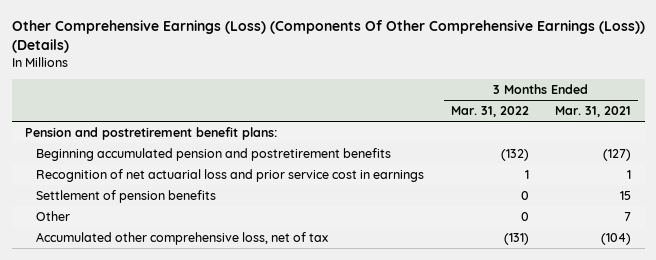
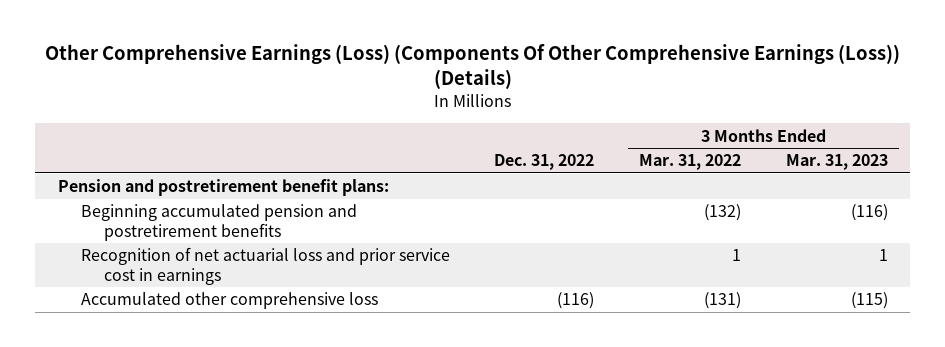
[555,105,632,117] Mar. 31, 2021 -> none
none -> [494,154,595,171] Dec. 31, 2022
none -> [785,154,888,171] Mar. 31, 2023
[36,189,217,203] Settlement of pension benefits -> none
[36,210,71,221] Other -> none
[36,231,329,245] Accumulated other comprehensive loss, net of tax -> [80,292,378,310] Accumulated other comprehensive loss

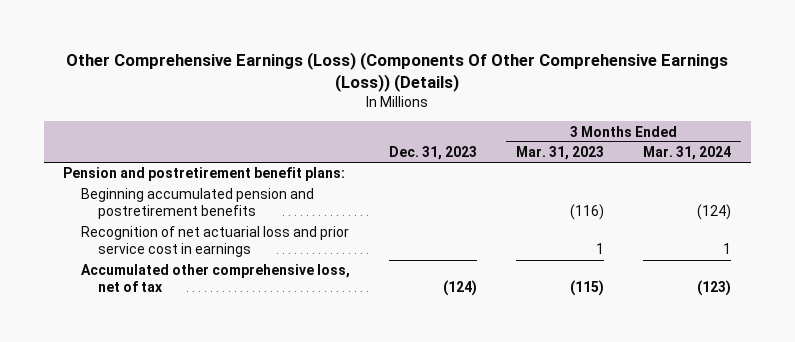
[494,154,595,171] Dec. 31, 2022 -> none
[639,154,742,171] Mar. 31, 2022 -> none
none -> [388,146,477,161] Dec. 31, 2023
none -> [643,146,732,161] Mar. 31, 2024
[80,292,378,310] Accumulated other comprehensive loss -> [80,264,350,293] Accumulated other comprehensive loss, net of tax

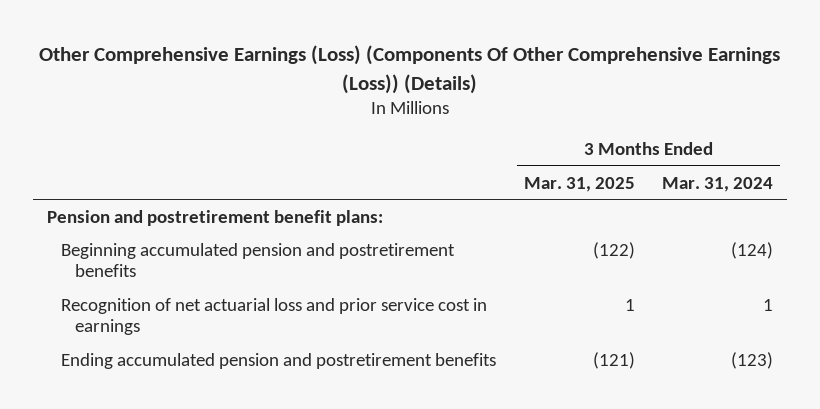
[388,146,477,161] Dec. 31, 2023 -> none
[516,146,605,161] Mar. 31, 2023 -> none
none -> [523,176,635,192] Mar. 31, 2025
[80,264,350,293] Accumulated other comprehensive loss, net of tax -> [60,352,496,369] Ending accumulated pension and postretirement benefits

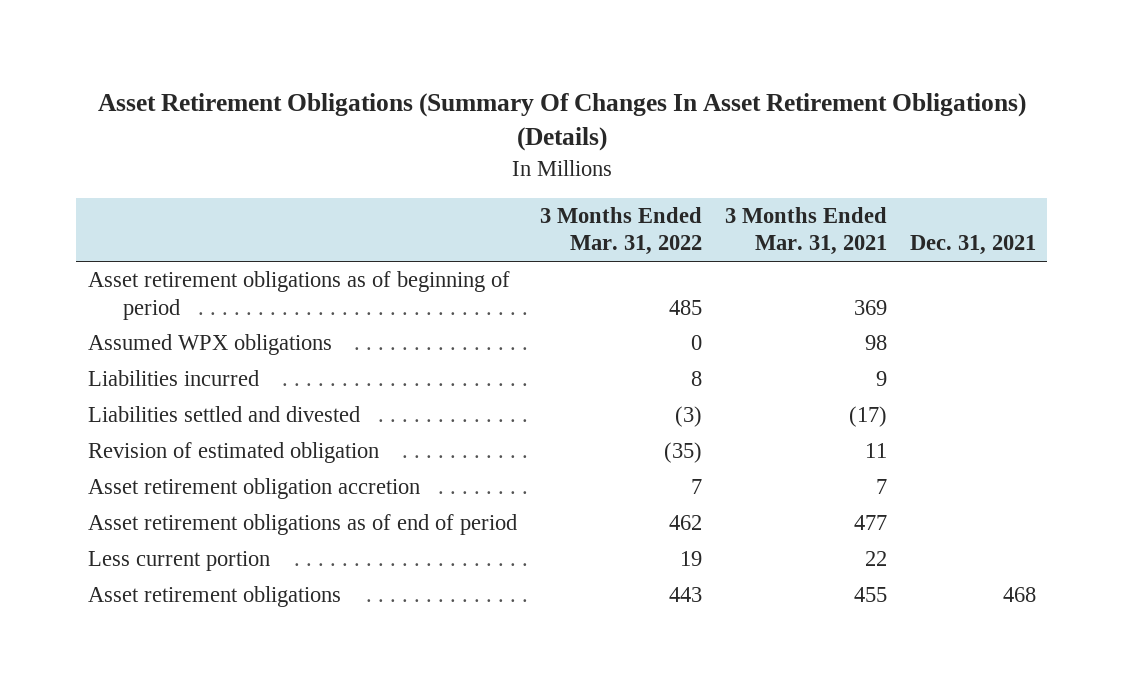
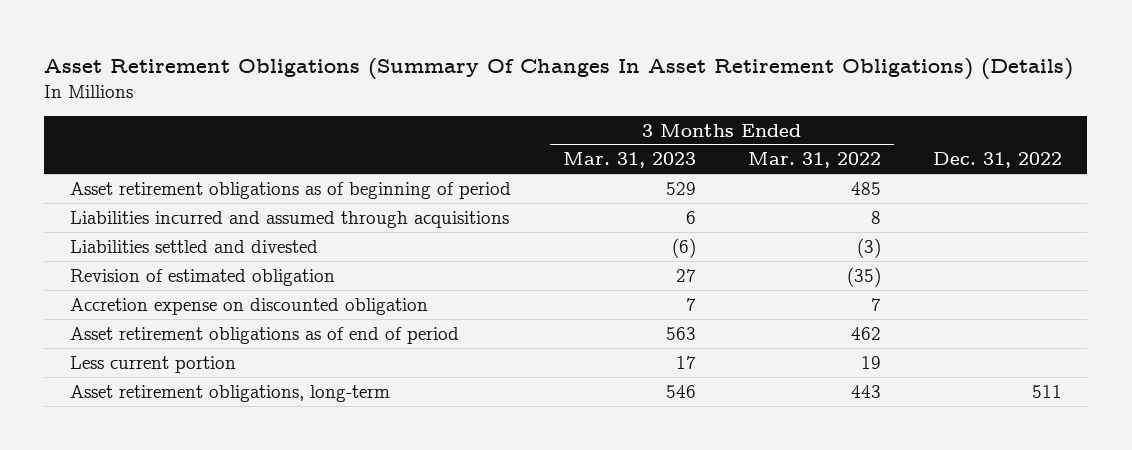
[724,206,887,256] 3 Months Ended Mar. 31, 2021 -> none
[909,235,1036,256] Dec. 31, 2021 -> none
none -> [563,152,697,169] Mar. 31, 2023
none -> [932,152,1062,169] Dec. 31, 2022
[87,334,332,356] Assumed WPX obligations -> none
[87,370,259,387] Liabilities incurred -> [70,210,510,228] Liabilities incurred and assumed through acquisitions
[87,478,420,500] Asset retirement obligation accretion -> [70,297,429,315] Accretion expense on discounted obligation
[87,586,341,608] Asset retirement obligations -> [70,384,391,402] Asset retirement obligations, long-term

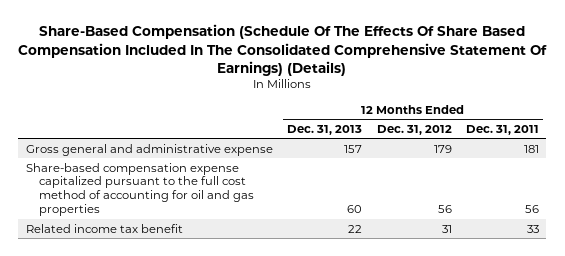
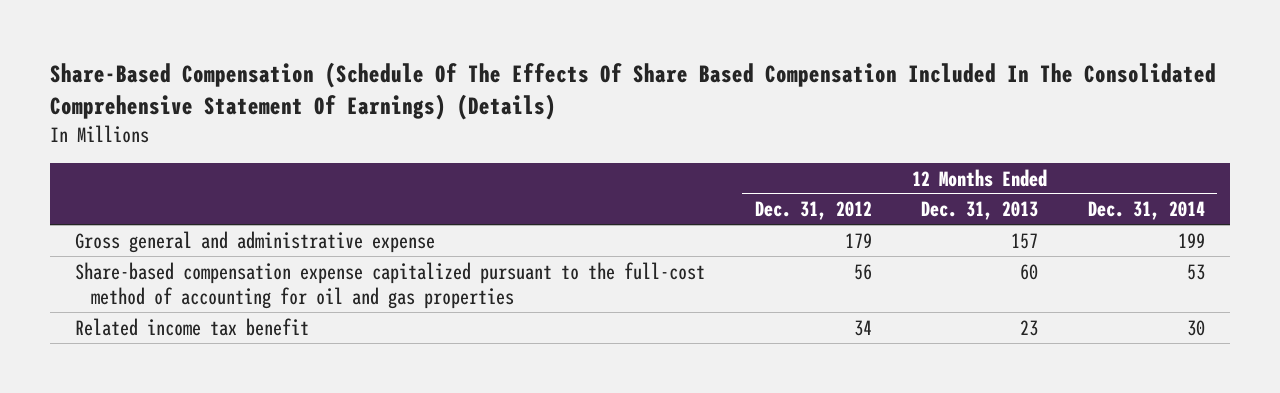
[466,124,540,135] Dec. 31, 2011 -> none
none -> [1087,201,1205,221] Dec. 31, 2014
[25,162,254,217] Share-based compensation expense capitalized pursuant to the full cost method of accounting for oil and gas properties -> [75,261,706,309] Share-based compensation expense capitalized pursuant to the full-cost method of accounting for oil and gas properties
[348,224,363,233] 22 -> [1020,319,1039,336] 23
[441,224,452,233] 31 -> [853,319,872,336] 34

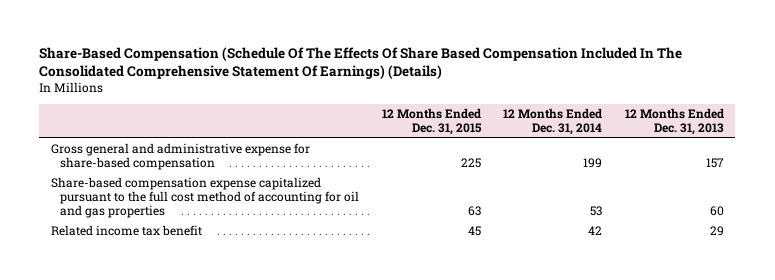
[754,201,872,221] Dec. 31, 2012 -> none
none -> [381,108,482,136] 12 Months Ended Dec. 31, 2015
[75,230,436,253] Gross general and administrative expense -> [50,143,310,171] Gross general and administrative expense for share-based compensation
[75,261,706,309] Share-based compensation expense capitalized pursuant to the full-cost method of accounting for oil and gas properties -> [50,177,359,218] Share-based compensation expense capitalized pursuant to the full cost method of accounting for oil and gas properties
[1020,319,1039,336] 23 -> [710,226,725,237] 29
[1186,319,1205,336] 30 -> [588,226,603,236] 42

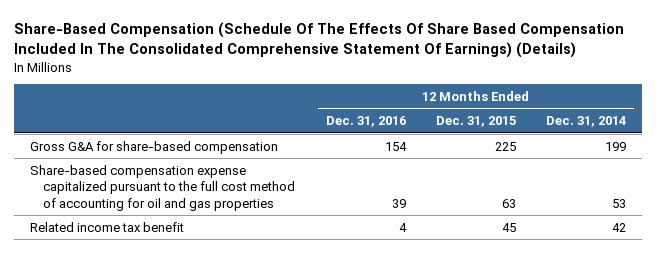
[625,108,725,136] 12 Months Ended Dec. 31, 2013 -> none
none -> [325,116,406,128] Dec. 31, 2016
[50,143,310,171] Gross general and administrative expense for share-based compensation -> [29,140,278,154] Gross G&A for share-based compensation

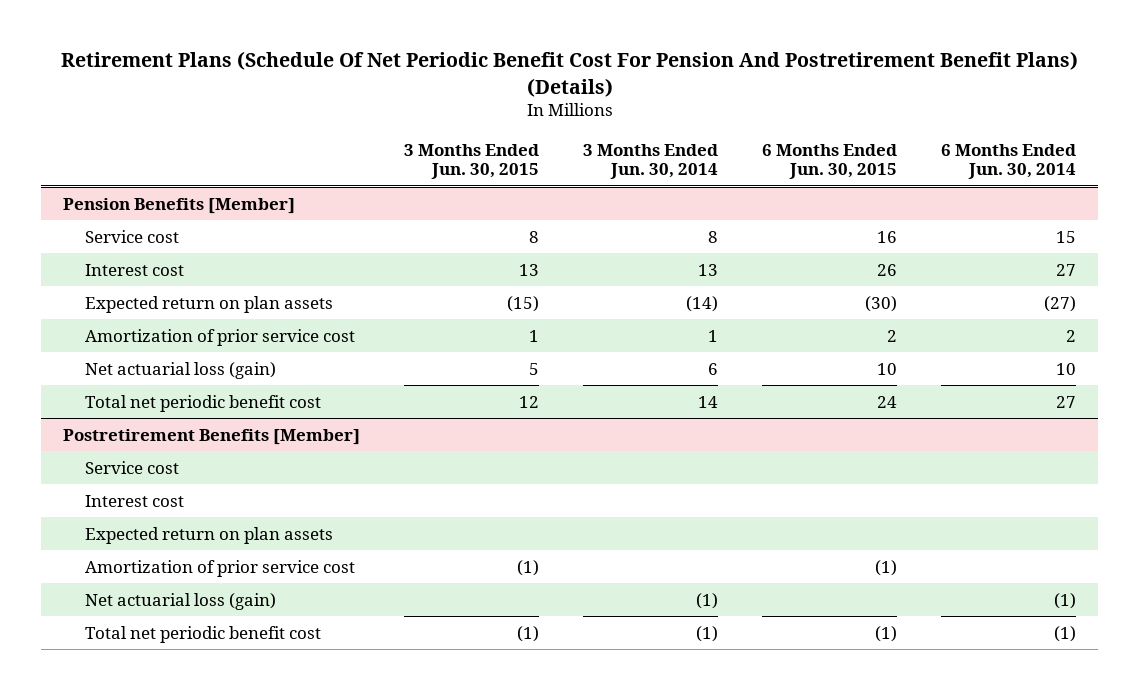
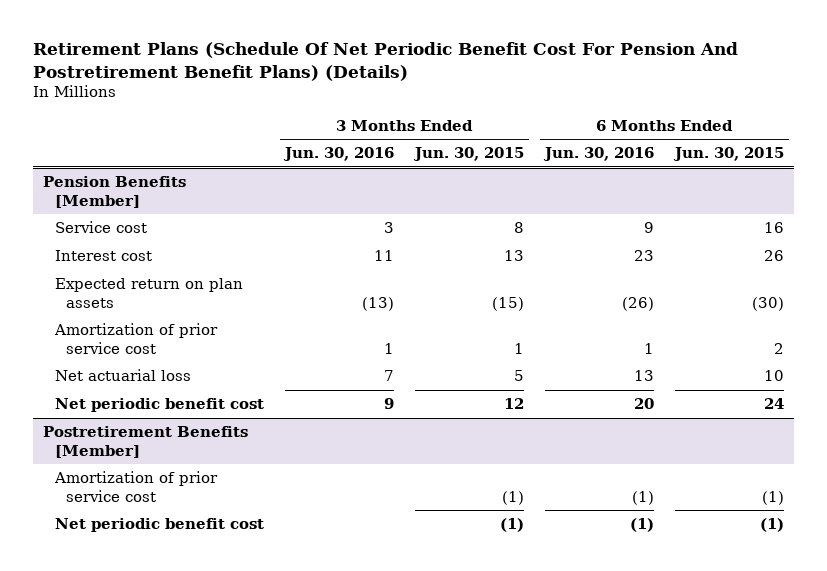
[583,143,719,180] 3 Months Ended Jun. 30, 2014 -> none
[941,143,1077,180] 6 Months Ended Jun. 30, 2014 -> none
none -> [282,147,394,162] Jun. 30, 2016
none -> [542,147,654,162] Jun. 30, 2016
[85,361,277,379] Net actuarial loss (gain) -> [54,369,191,382] Net actuarial loss
[85,394,322,412] Total net periodic benefit cost -> [54,398,264,413] Net periodic benefit cost
[85,460,180,474] Service cost -> none
[85,494,185,507] Interest cost -> none
[85,526,334,544] Expected return on plan assets -> none
[85,592,277,610] Net actuarial loss (gain) -> none
[85,625,322,643] Total net periodic benefit cost -> [54,518,264,533] Net periodic benefit cost

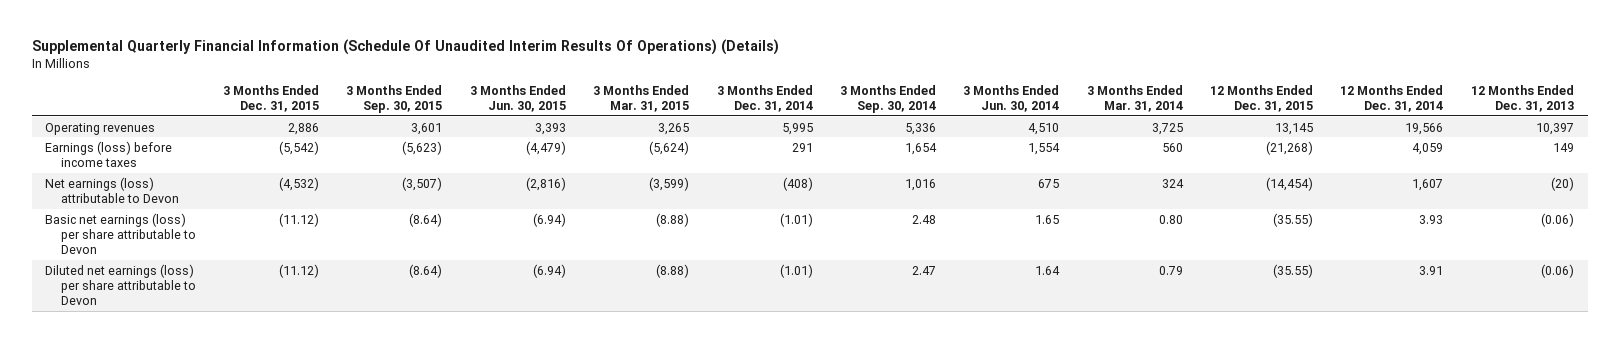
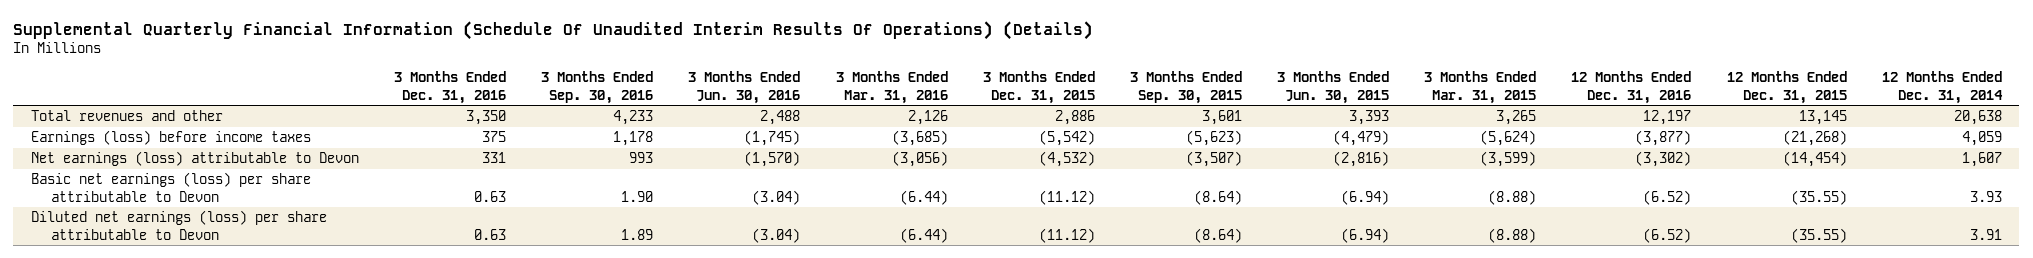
[716,84,813,112] 3 Months Ended Dec. 31, 2014 -> none
[839,84,936,113] 3 Months Ended Sep. 30, 2014 -> none
[963,84,1060,112] 3 Months Ended Jun. 30, 2014 -> none
[1086,84,1183,112] 3 Months Ended Mar. 31, 2014 -> none
[1470,84,1574,112] 12 Months Ended Dec. 31, 2013 -> none
none -> [394,71,507,104] 3 Months Ended Dec. 31, 2016
none -> [541,71,654,104] 3 Months Ended Sep. 30, 2016
none -> [688,71,801,104] 3 Months Ended Jun. 30, 2016
none -> [835,71,948,104] 3 Months Ended Mar. 31, 2016
none -> [1571,71,1692,104] 12 Months Ended Dec. 31, 2016
[45,122,156,135] Operating revenues -> [30,110,223,122] Total revenues and other
[1405,122,1444,135] 19,566 -> [1953,110,2002,126] 20,638

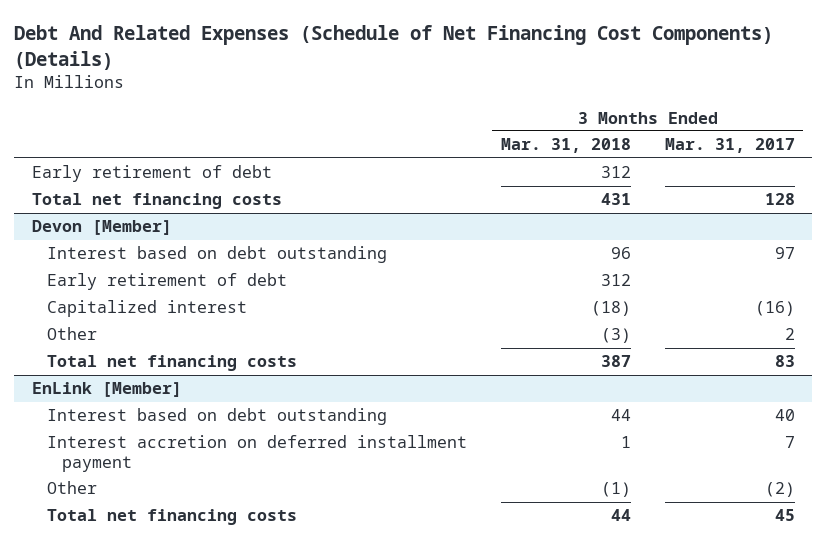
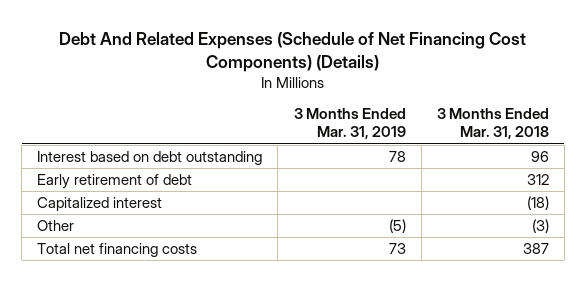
[664,138,795,154] Mar. 31, 2017 -> none
none -> [293,108,406,140] 3 Months Ended Mar. 31, 2019
[31,165,272,183] Early retirement of debt -> none
[31,193,282,210] Total net financing costs -> none
[31,220,172,236] Devon [Member] -> none
[31,382,182,398] EnLink [Member] -> none
[46,408,387,426] Interest based on debt outstanding -> none
[46,435,467,472] Interest accretion on deferred installment payment -> none
[46,481,97,495] Other -> none
[46,509,297,526] Total net financing costs -> none

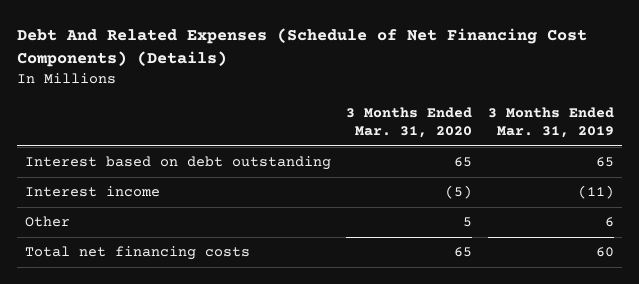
[436,108,549,140] 3 Months Ended Mar. 31, 2018 -> none
none -> [346,107,473,139] 3 Months Ended Mar. 31, 2020
[37,173,193,189] Early retirement of debt -> none
[37,196,163,211] Capitalized interest -> none
[388,150,406,162] 78 -> [596,157,615,168] 65
none -> [24,186,160,198] Interest income
[388,218,406,233] (5) -> [605,217,615,228] 6
[388,242,406,254] 73 -> [596,247,615,258] 60

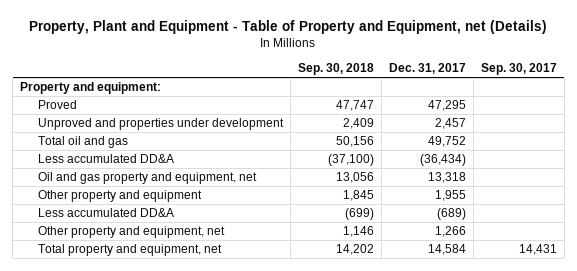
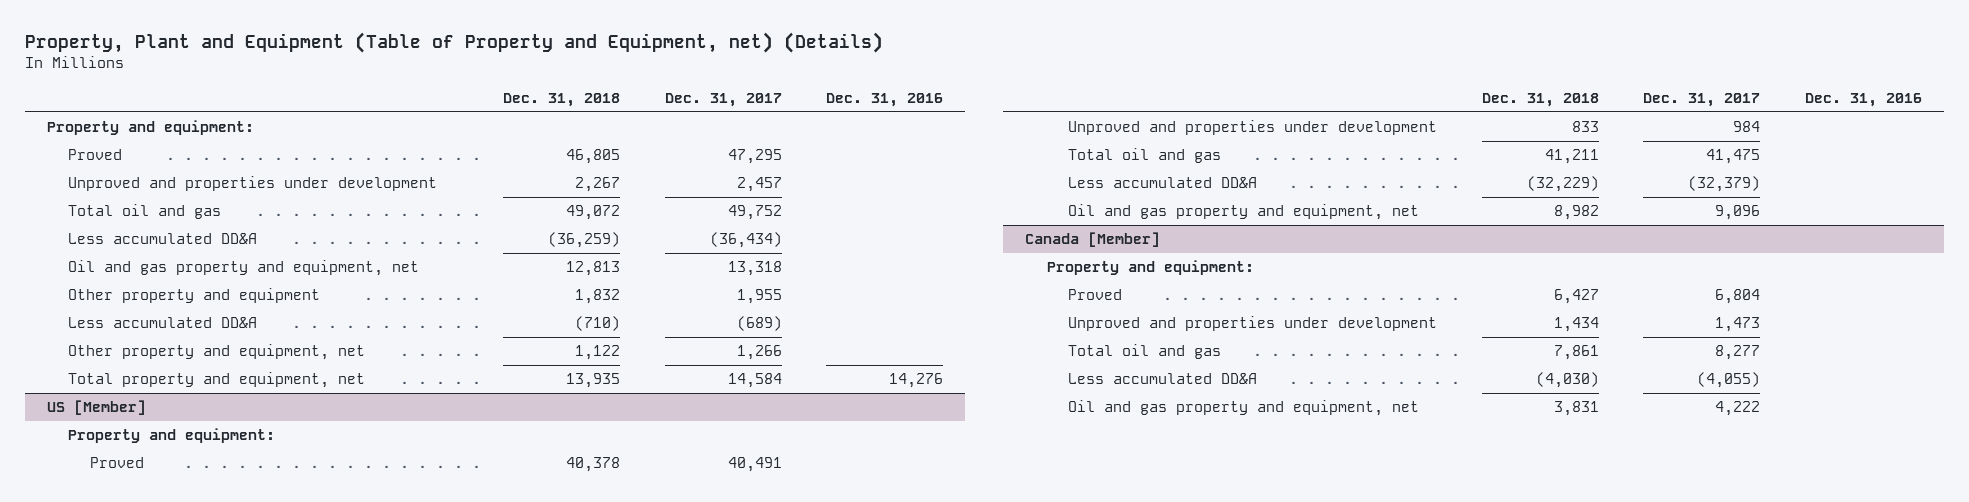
[29,19,548,34] Property, Plant and Equipment - Table of Property and Equipment, net (Details) -> [24,32,883,54] Property, Plant and Equipment (Table of Property and Equipment, net) (Details)
[297,63,374,76] Sep. 30, 2018 -> none
[480,63,557,76] Sep. 30, 2017 -> none
none -> [503,92,621,107] Dec. 31, 2018
none -> [826,92,944,107] Dec. 31, 2016
none -> [46,400,146,416] US [Member]
none -> [68,428,276,444] Property and equipment:
none -> [89,457,144,469] Proved
none -> [1068,120,1438,136] Unproved and properties under development
none -> [1068,148,1222,164] Total oil and gas
none -> [1068,177,1258,189] Less accumulated DD&A
none -> [1068,204,1420,221] Oil and gas property and equipment, net
none -> [1025,232,1161,248] Canada [Member]
none -> [1046,260,1254,276] Property and equipment:
none -> [1068,289,1123,301] Proved
none -> [1068,316,1438,332] Unproved and properties under development
none -> [1068,344,1222,360] Total oil and gas
none -> [1068,373,1258,385] Less accumulated DD&A
none -> [1068,400,1420,417] Oil and gas property and equipment, net

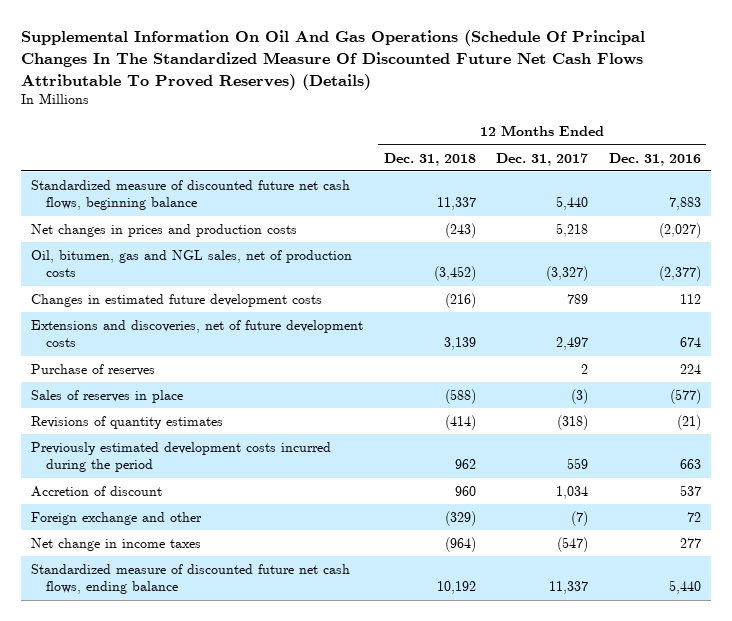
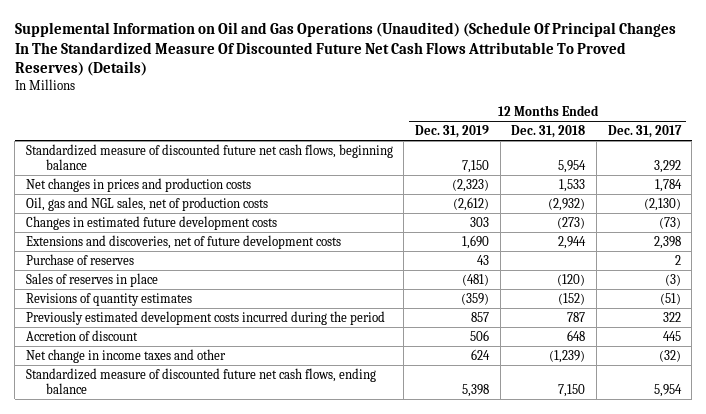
[20,30,645,90] Supplemental Information On Oil And Gas Operations (Schedule Of Principal Changes In The Standardized Measure Of Discounted Future Net Cash Flows Attributable To Proved Reserves) (Details) -> [14,22,676,77] Supplemental Information on Oil and Gas Operations (Unaudited) (Schedule Of Principal Changes In The Standardized Measure Of Discounted Future Net Cash Flows Attributable To Proved Reserves) (Details)
[608,152,701,166] Dec. 31, 2016 -> none
none -> [415,125,490,139] Dec. 31, 2019
[436,197,476,211] 11,337 -> [558,159,587,173] 5,954
[556,196,589,211] 5,440 -> [653,159,681,173] 3,292
[444,222,476,238] (243) -> [559,178,586,192] 1,533
[556,222,589,237] 5,218 -> [654,178,682,192] 1,784
[31,249,353,278] Oil, bitumen, gas and NGL sales, net of production costs -> [25,196,268,211] Oil, gas and NGL sales, net of production costs
[433,266,476,282] (3,452) -> [548,197,586,211] (2,932)
[546,266,589,282] (3,327) -> [643,197,681,211] (2,130)
[444,292,476,308] (216) -> [557,216,586,229] (273)
[567,293,589,304] 789 -> [658,216,681,229] (73)
[443,337,476,351] 3,139 -> [558,235,587,249] 2,944
[556,337,589,351] 2,497 -> [653,235,681,249] 2,398
[31,511,203,525] Foreign exchange and other -> none
[444,388,476,404] (588) -> [557,273,586,286] (120)
[444,414,476,430] (414) -> [558,292,586,305] (152)
[557,414,589,430] (318) -> [659,292,681,305] (51)
[454,459,476,470] 962 -> [567,311,586,322] 787
[567,458,589,470] 559 -> [662,311,681,322] 322
[454,485,476,496] 960 -> [567,329,586,341] 648
[556,485,589,499] 1,034 -> [662,330,681,341] 445
[31,537,202,551] Net change in income taxes -> [25,348,226,363] Net change in income taxes and other
[444,536,476,552] (964) -> [549,349,586,363] (1,239)
[557,536,589,552] (547) -> [658,349,681,362] (32)
[436,581,476,595] 10,192 -> [558,383,586,397] 7,150
[549,581,589,595] 11,337 -> [653,383,682,397] 5,954

